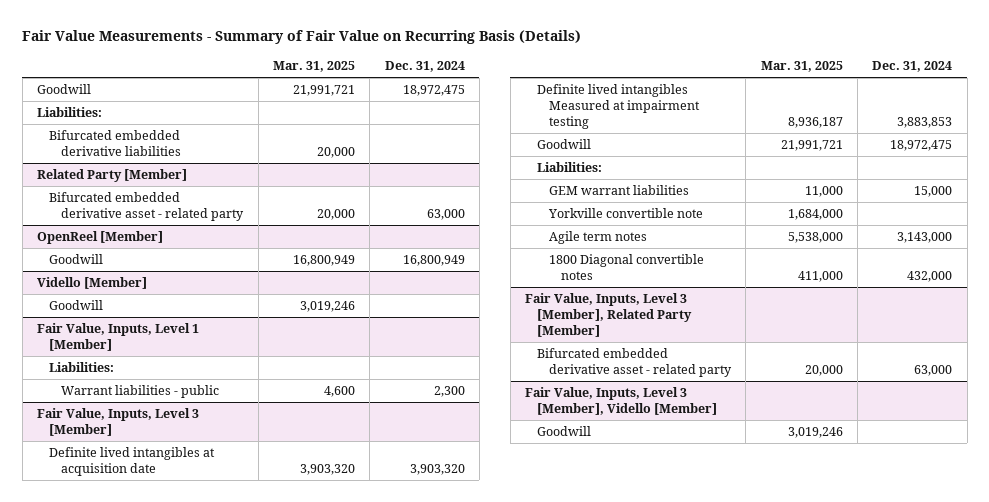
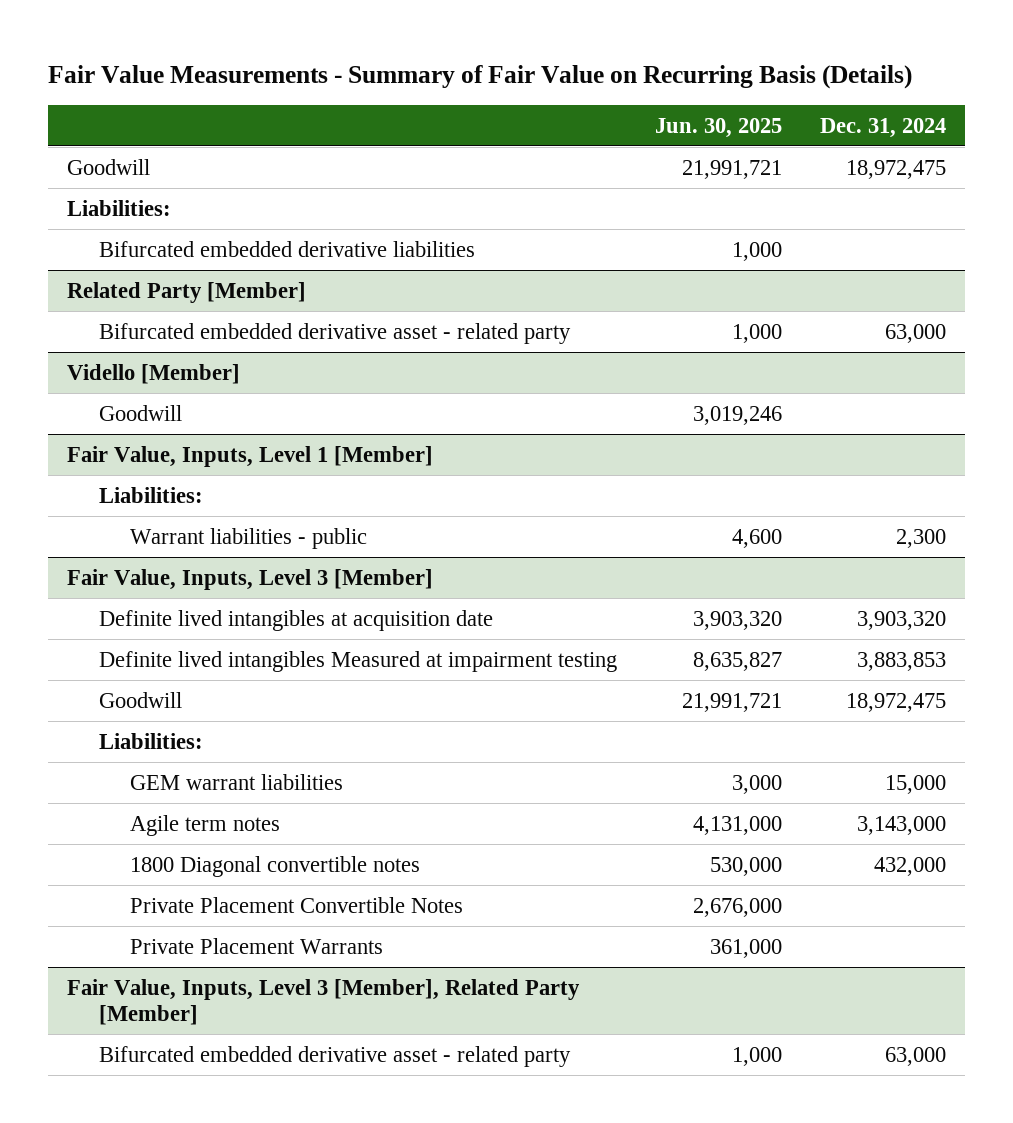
[273,60,356,72] Mar. 31, 2025 -> none
none -> [654,117,782,138] Jun. 30, 2025
[37,231,164,245] OpenReel [Member] -> none
[49,254,104,265] Goodwill -> none
[548,208,704,219] Yorkville convertible note -> none
none -> [130,896,464,913] Private Placement Convertible Notes
none -> [130,937,384,954] Private Placement Warrants
[524,387,717,415] Fair Value, Inputs, Level 3 [Member], Vidello [Member] -> none
[536,426,591,437] Goodwill -> none

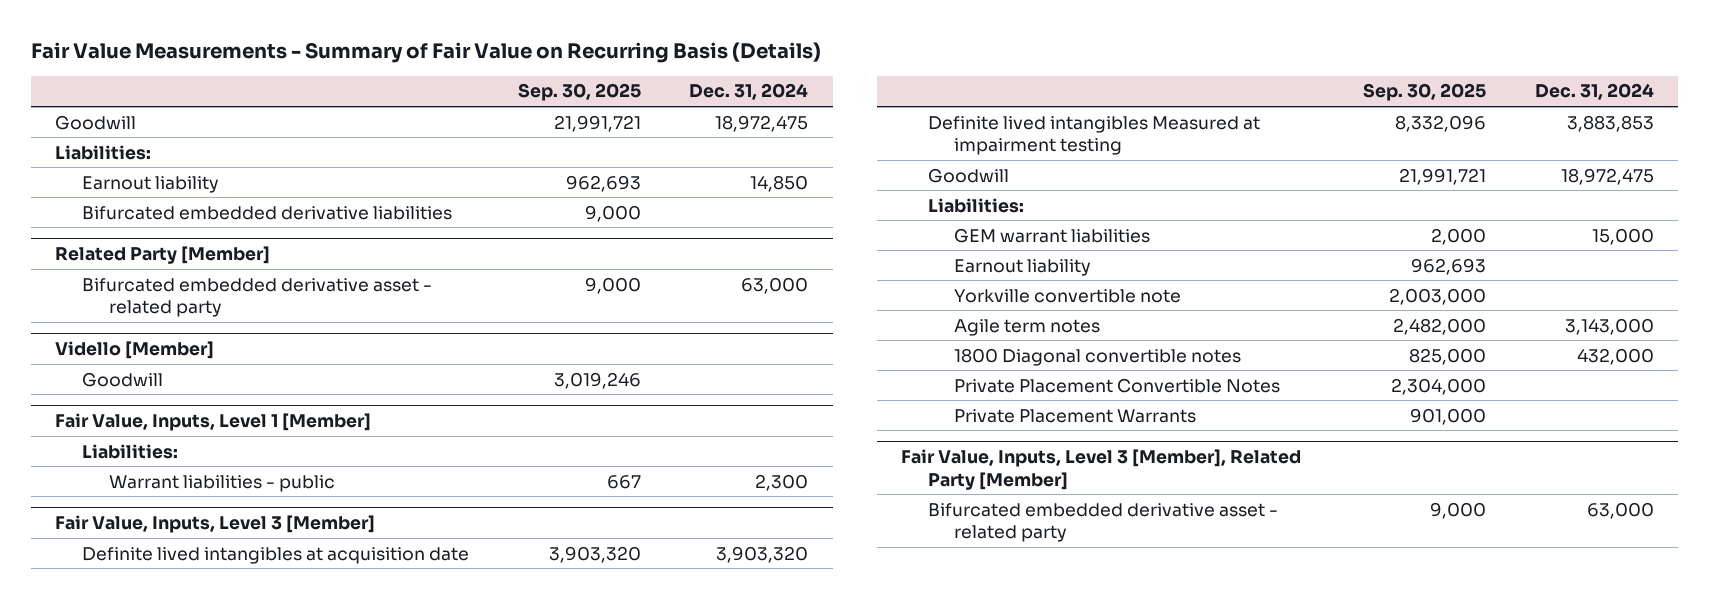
[654,117,782,138] Jun. 30, 2025 -> none
none -> [517,83,641,102] Sep. 30, 2025
none -> [81,175,219,193] Earnout liability
none -> [954,258,1092,276] Earnout liability
none -> [954,288,1182,303] Yorkville convertible note

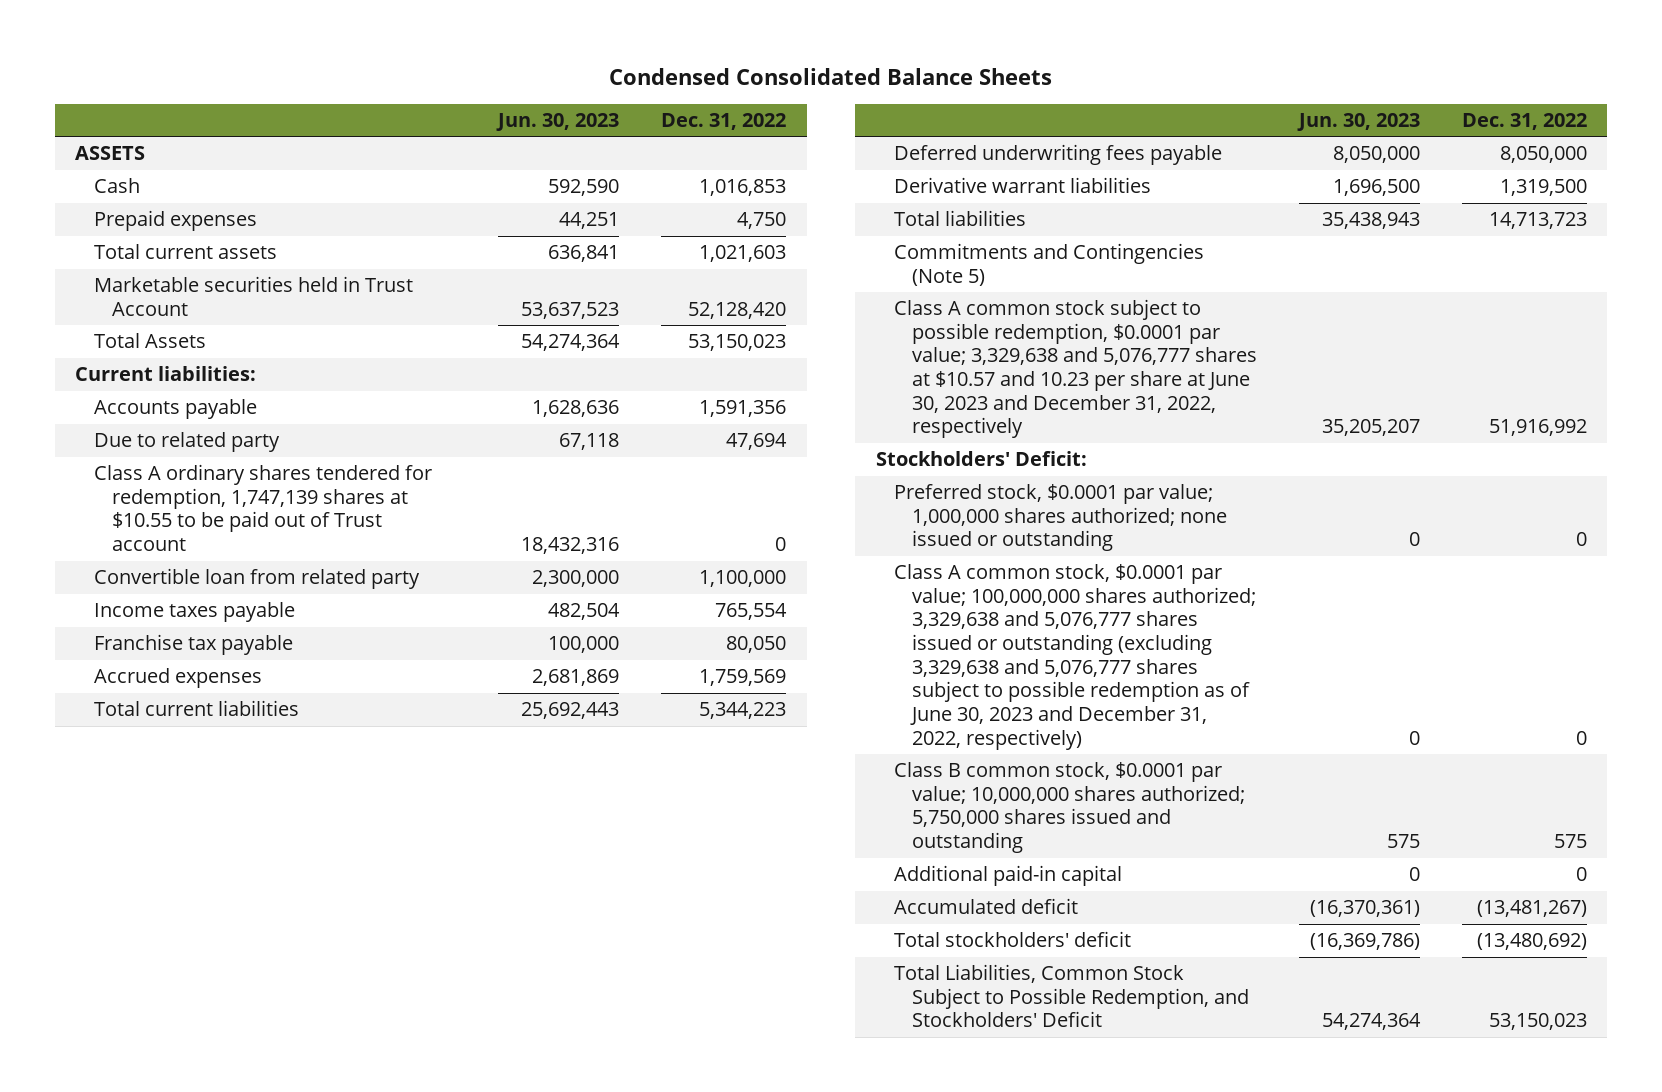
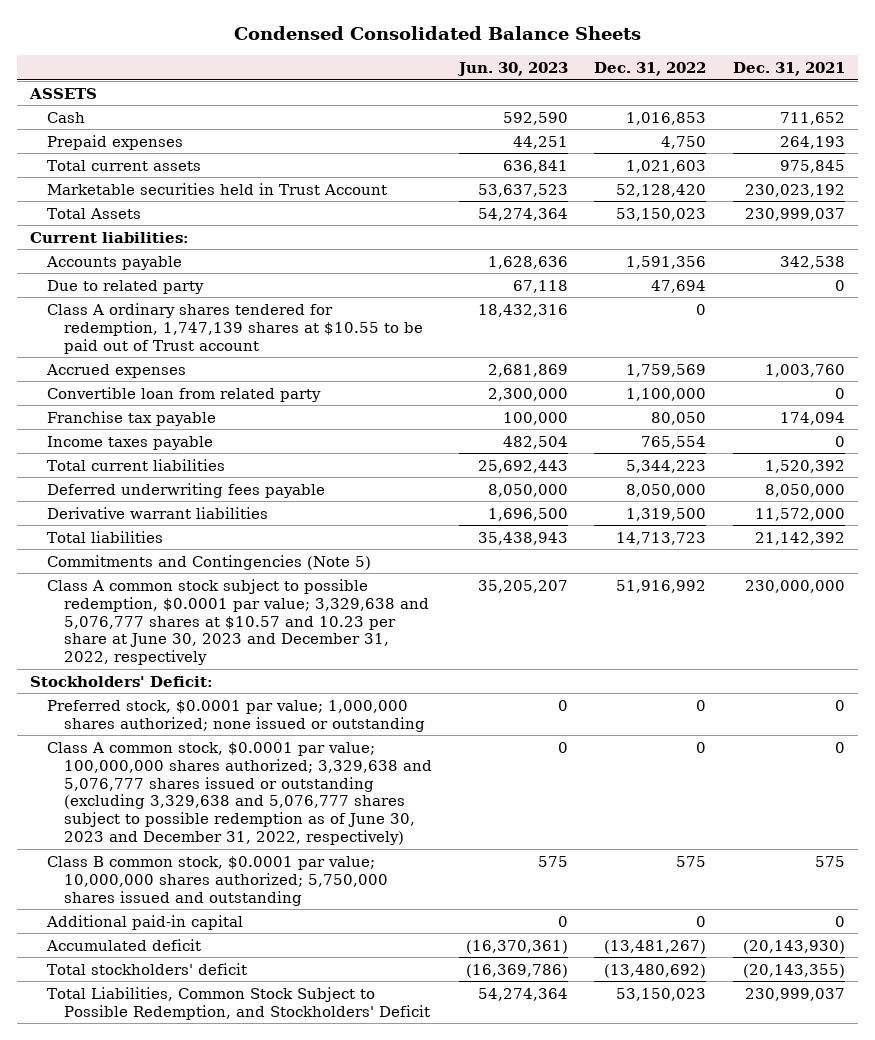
none -> [733,61,846,76] Dec. 31, 2021
[93,668,262,689] Accrued expenses -> [46,363,187,378] Accrued expenses
[93,602,295,623] Income taxes payable -> [47,435,214,450] Income taxes payable

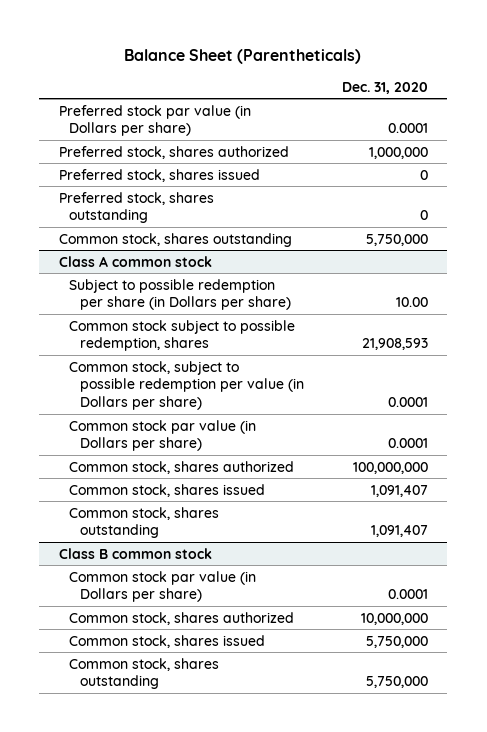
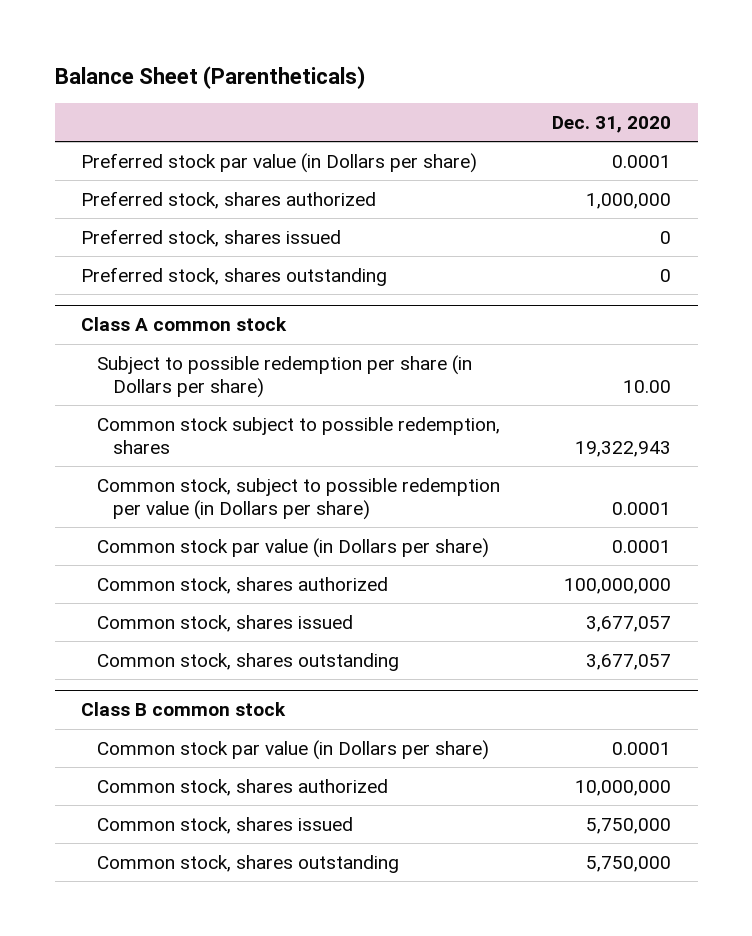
[58,232,292,247] Common stock, shares outstanding -> none
[361,338,428,351] 21,908,593 -> [575,440,672,457] 19,322,943
[370,484,428,497] 1,091,407 -> [586,615,672,632] 3,677,057
[370,525,428,538] 1,091,407 -> [586,653,672,670] 3,677,057

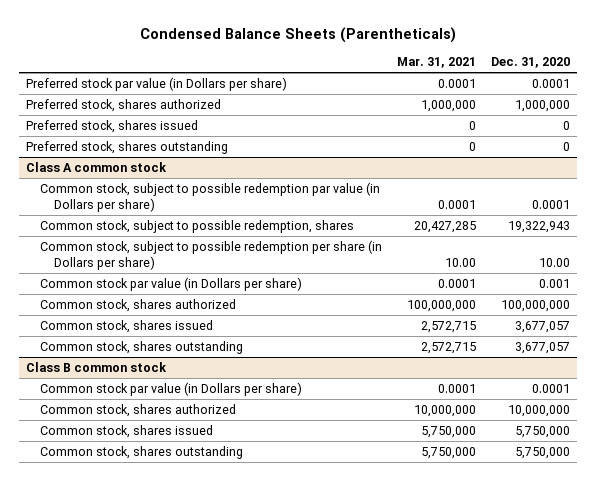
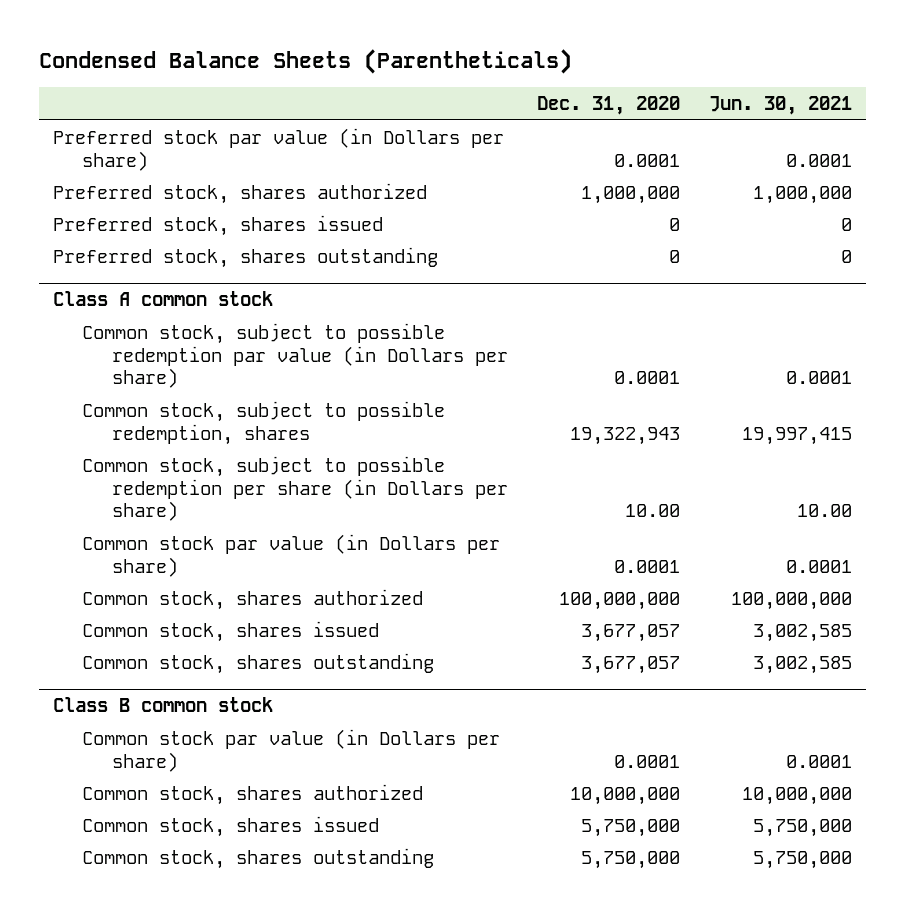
[397,57,477,69] Mar. 31, 2021 -> none
none -> [708,96,852,116] Jun. 30, 2021
[538,278,570,288] 0.001 -> [613,559,680,573] 0.0001

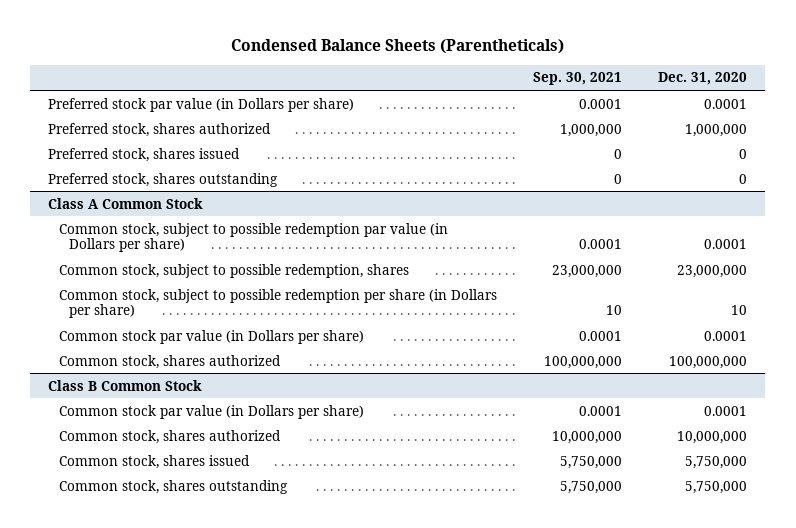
[708,96,852,116] Jun. 30, 2021 -> none
none -> [533,72,623,86] Sep. 30, 2021
[52,291,273,307] Class A common stock -> [48,197,204,209] Class A Common Stock
[569,426,680,445] 19,322,943 -> [677,264,748,278] 23,000,000
[624,504,680,518] 10.00 -> [731,305,748,316] 10
[82,620,380,642] Common stock, shares issued -> none
[82,652,435,674] Common stock, shares outstanding -> none
[52,697,273,713] Class B common stock -> [48,379,203,391] Class B Common Stock

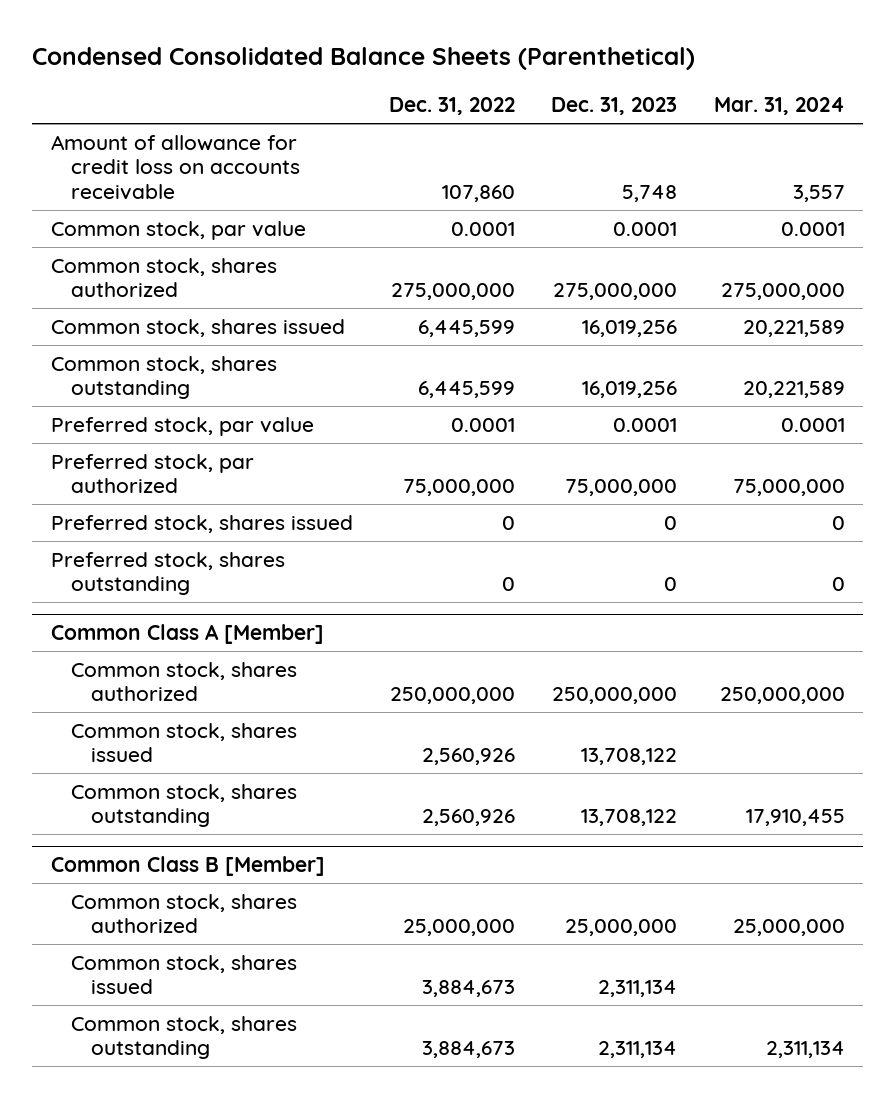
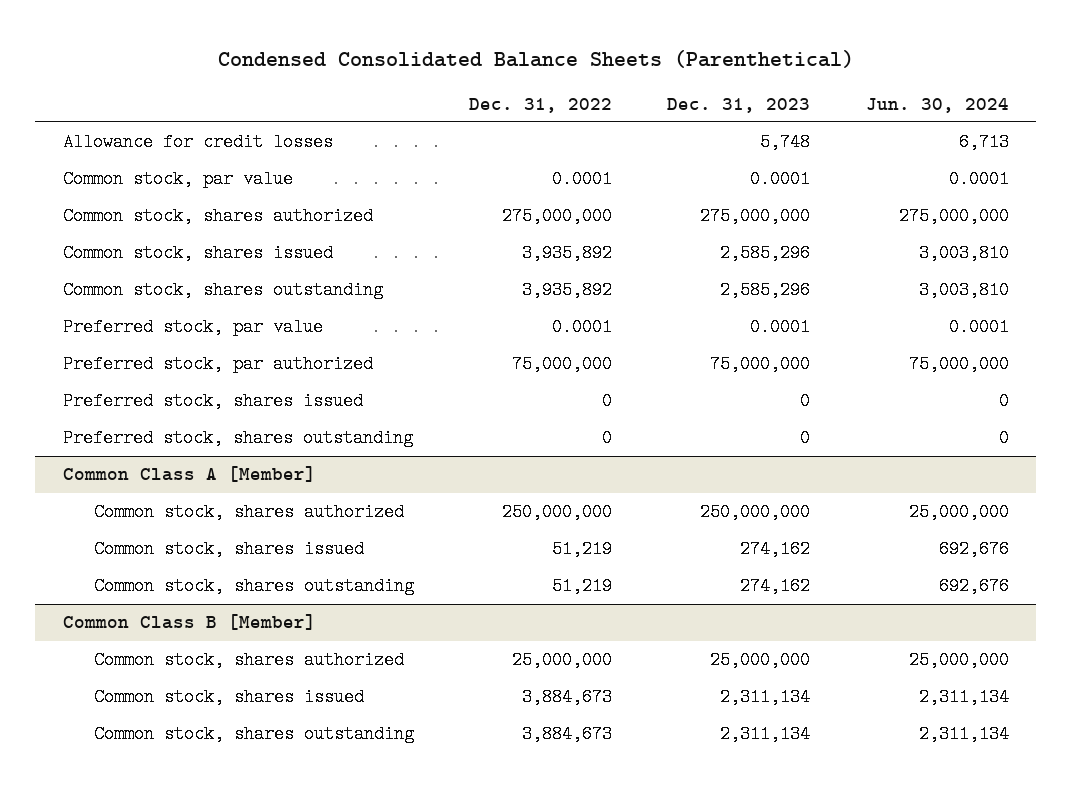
[713,97,845,116] Mar. 31, 2024 -> none
none -> [865,97,1009,113] Jun. 30, 2024
[50,134,300,200] Amount of allowance for credit loss on accounts receivable -> none
none -> [62,133,333,152] Allowance for credit losses
[418,319,516,337] 6,445,599 -> [521,244,612,263] 3,935,892
[582,319,678,337] 16,019,256 -> [720,244,811,263] 2,585,296
[418,381,516,399] 6,445,599 -> [521,281,612,300] 3,935,892
[582,381,678,399] 16,019,256 -> [720,281,811,300] 2,585,296
[422,748,516,766] 2,560,926 -> [551,540,612,559] 51,219
[581,748,678,766] 13,708,122 -> [740,540,811,559] 274,162
[422,809,516,827] 2,560,926 -> [551,577,612,596] 51,219
[581,809,678,827] 13,708,122 -> [740,577,811,596] 274,162

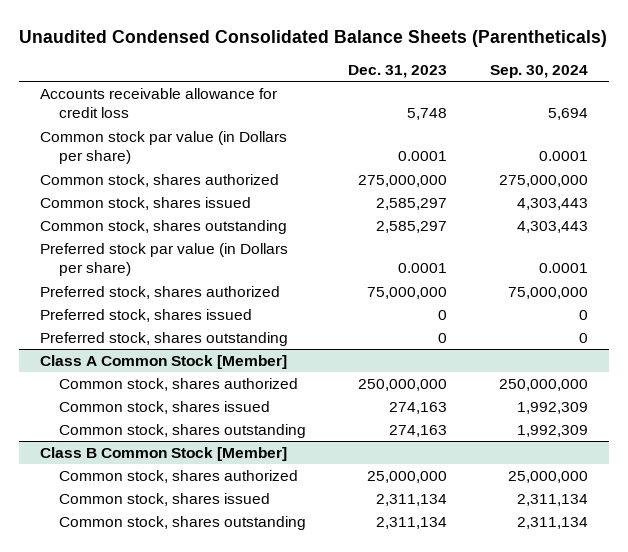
[217,49,854,68] Condensed Consolidated Balance Sheets (Parenthetical) -> [18,29,607,47] Unaudited Condensed Consolidated Balance Sheets (Parentheticals)
[468,97,612,113] Dec. 31, 2022 -> none
[865,97,1009,113] Jun. 30, 2024 -> none
none -> [489,64,588,78] Sep. 30, 2024
[62,133,333,152] Allowance for credit losses -> [39,87,277,119] Accounts receivable allowance for credit loss
[62,170,293,189] Common stock, par value -> [39,130,287,165] Common stock par value (in Dollars per share)
[720,244,811,263] 2,585,296 -> [376,197,448,210] 2,585,297
[720,281,811,300] 2,585,296 -> [376,220,448,233] 2,585,297
[62,318,323,337] Preferred stock, par value -> [39,242,288,277] Preferred stock par value (in Dollars per share)
[62,355,373,374] Preferred stock, par authorized -> [39,285,280,299] Preferred stock, shares authorized
[62,466,316,483] Common Class A [Member] -> [39,354,287,369] Class A Common Stock [Member]
[740,540,811,559] 274,162 -> [389,401,448,414] 274,163
[740,577,811,596] 274,162 -> [389,424,448,437] 274,163
[62,614,316,631] Common Class B [Member] -> [39,446,287,461] Class B Common Stock [Member]

